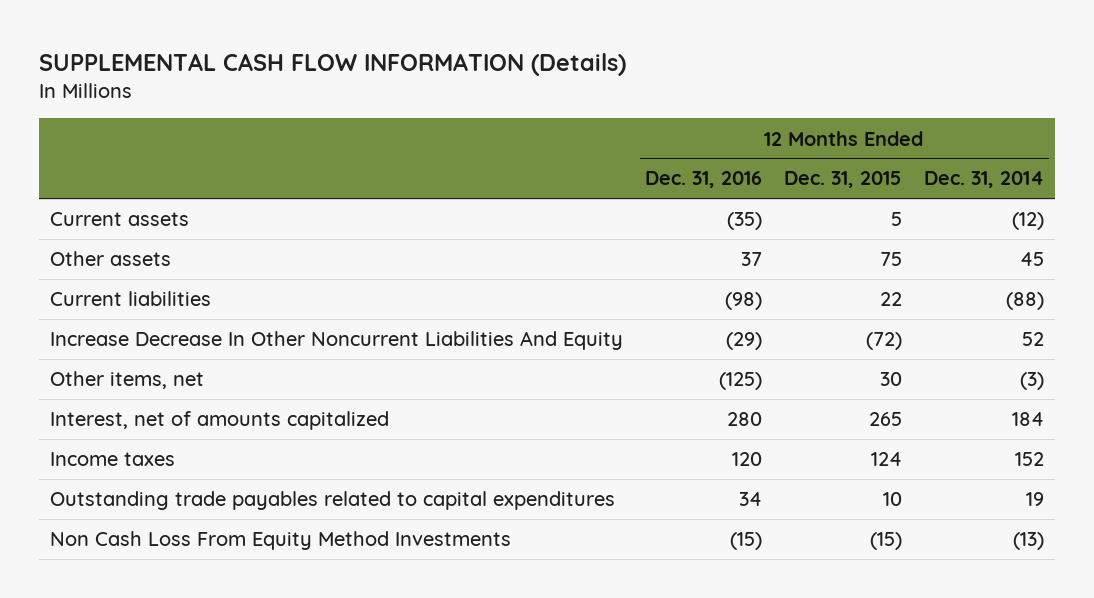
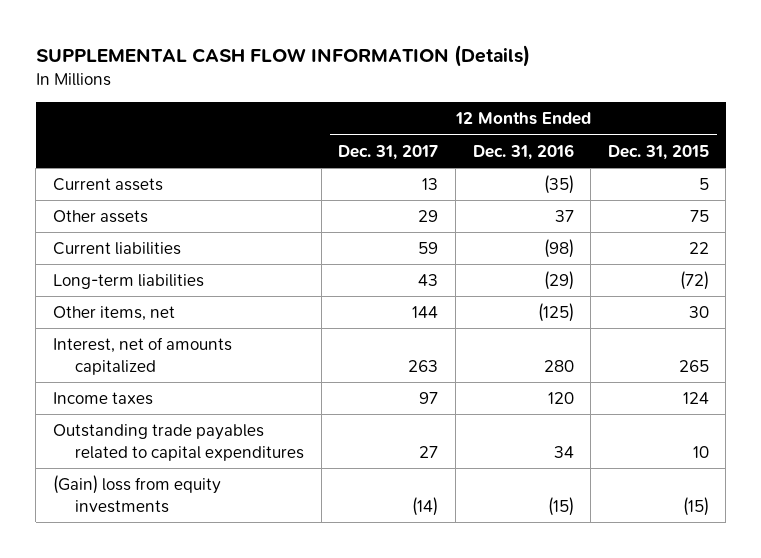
[923,171,1044,189] Dec. 31, 2014 -> none
none -> [338,144,439,160] Dec. 31, 2017
[50,331,624,351] Increase Decrease In Other Noncurrent Liabilities And Equity -> [52,273,204,289] Long-term liabilities
[50,531,512,551] Non Cash Loss From Equity Method Investments -> [52,474,221,513] (Gain) loss from equity investments

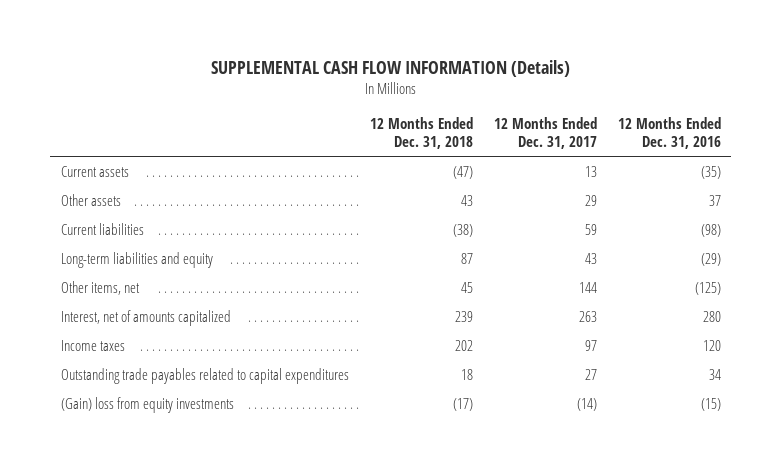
[607,144,709,160] Dec. 31, 2015 -> none
none -> [369,117,473,150] 12 Months Ended Dec. 31, 2018
[52,273,204,289] Long-term liabilities -> [60,251,213,268] Long-term liabilities and equity

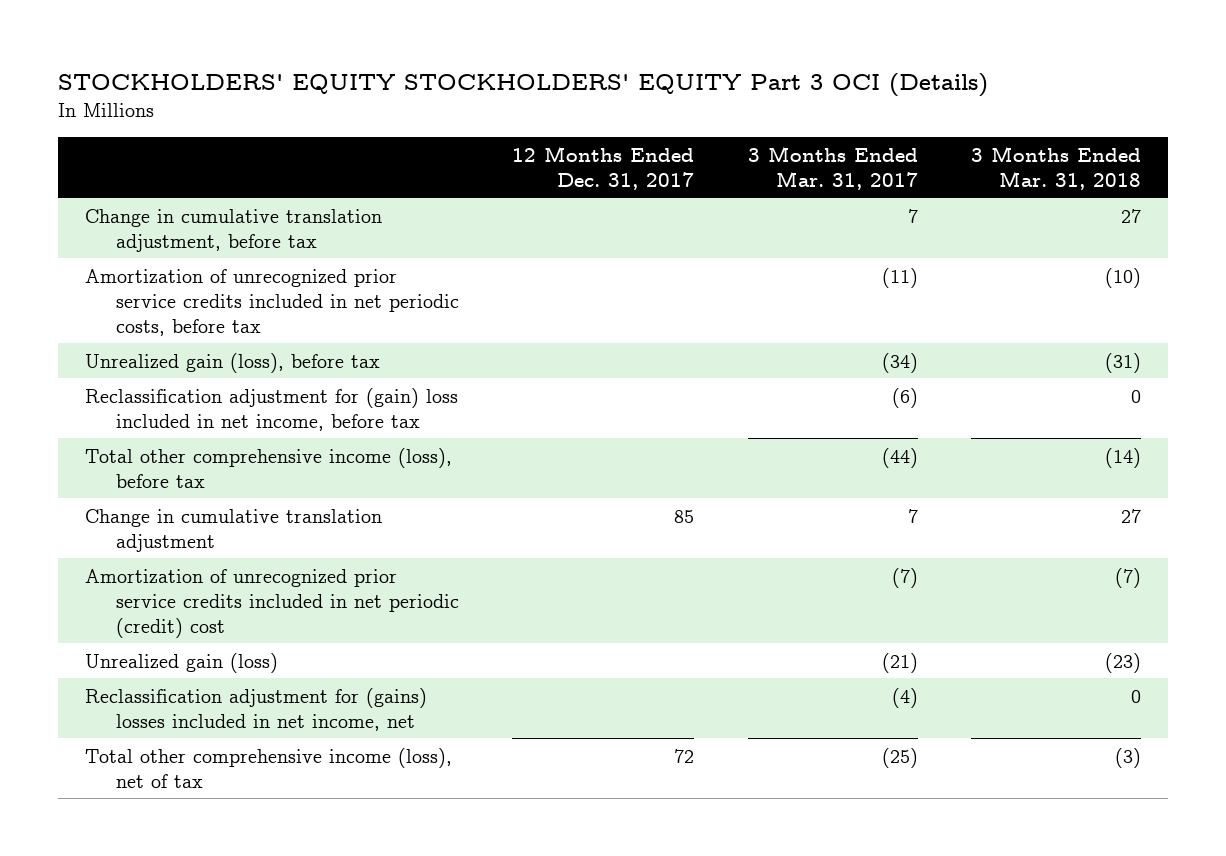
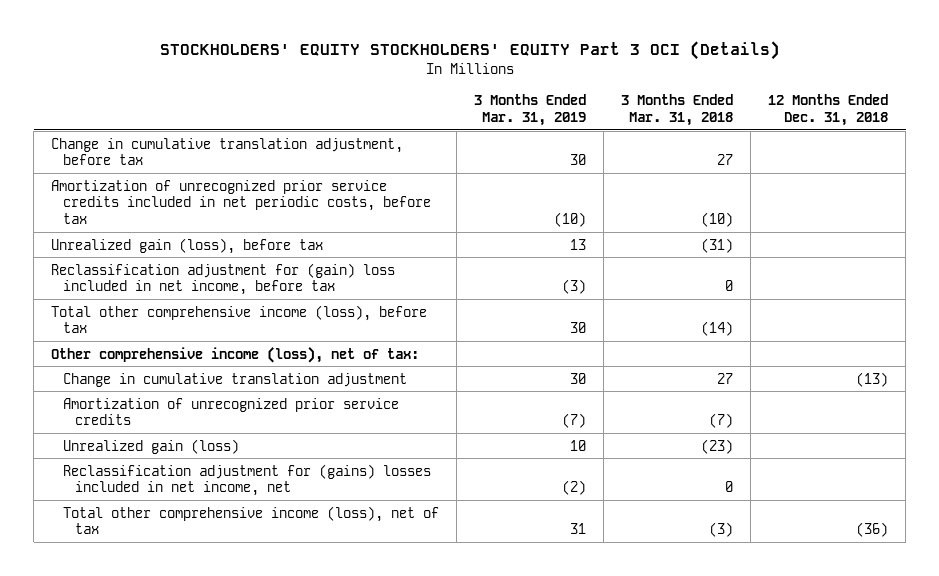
[512,145,695,190] 12 Months Ended Dec. 31, 2017 -> none
[747,145,918,190] 3 Months Ended Mar. 31, 2017 -> none
none -> [474,94,587,126] 3 Months Ended Mar. 31, 2019
none -> [768,94,889,126] 12 Months Ended Dec. 31, 2018
none -> [51,346,420,363] Other comprehensive income (loss), net of tax:
[84,568,459,638] Amortization of unrecognized prior service credits included in net periodic (credit) cost -> [63,397,400,426] Amortization of unrecognized prior service credits

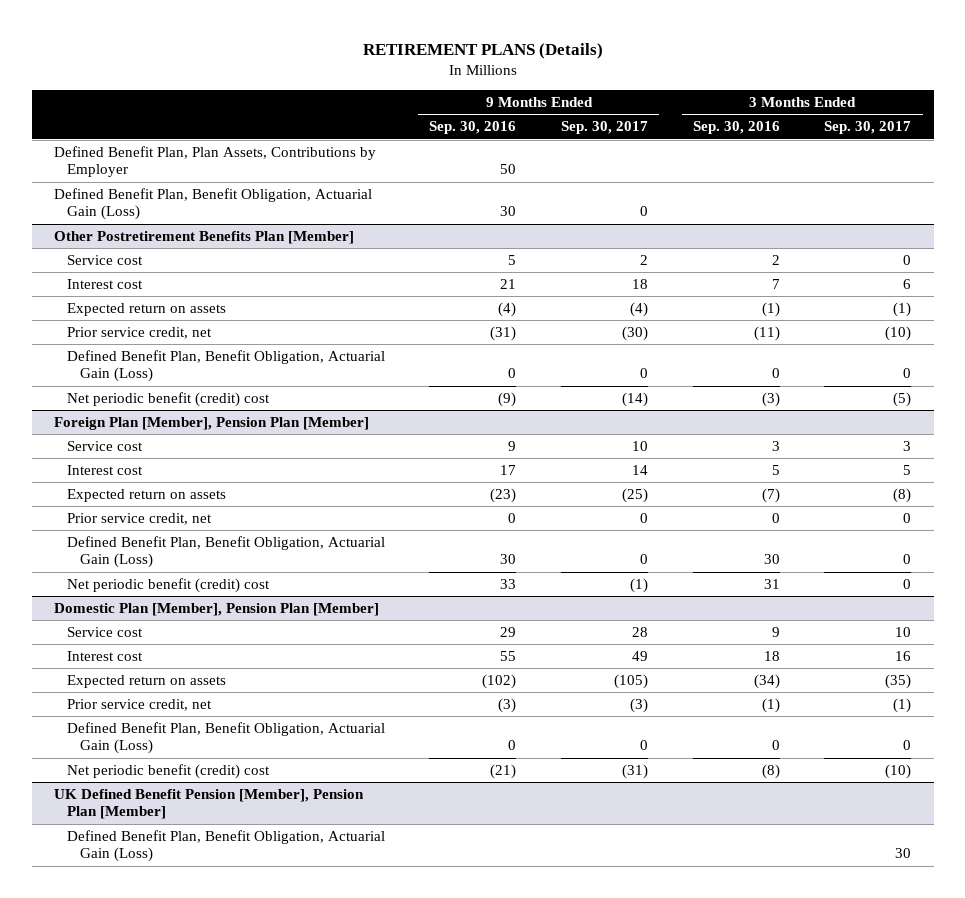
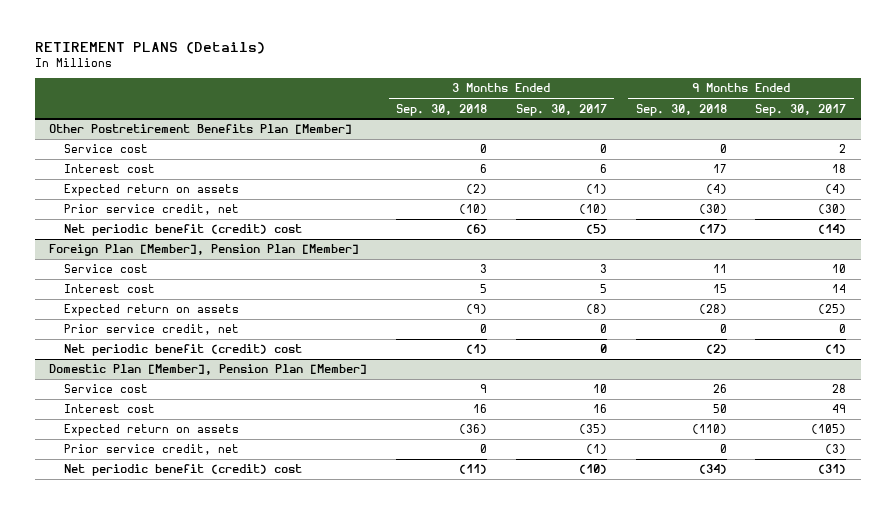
[429,121,517,135] Sep. 30, 2016 -> none
[692,121,780,135] Sep. 30, 2016 -> none
none -> [395,103,487,116] Sep. 30, 2018
none -> [635,103,727,116] Sep. 30, 2018
[54,146,377,178] Defined Benefit Plan, Plan Assets, Contributions by Employer -> none
[54,188,373,221] Defined Benefit Plan, Benefit Obligation, Actuarial Gain (Loss) -> none
[66,350,385,383] Defined Benefit Plan, Benefit Obligation, Actuarial Gain (Loss) -> none
[66,536,385,569] Defined Benefit Plan, Benefit Obligation, Actuarial Gain (Loss) -> none
[66,722,385,755] Defined Benefit Plan, Benefit Obligation, Actuarial Gain (Loss) -> none
[54,789,365,820] UK Defined Benefit Pension [Member], Pension Plan [Member] -> none
[66,830,385,863] Defined Benefit Plan, Benefit Obligation, Actuarial Gain (Loss) -> none

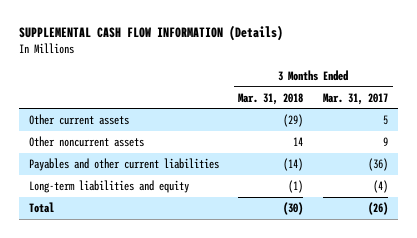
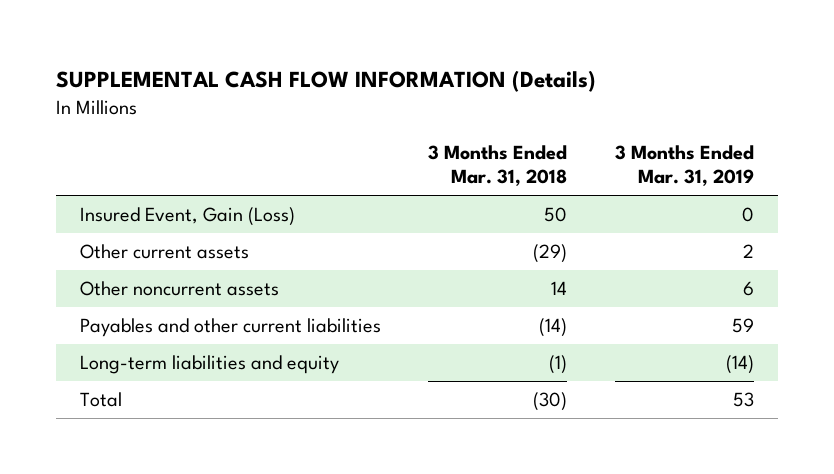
[322,92,388,105] Mar. 31, 2017 -> none
none -> [615,145,755,187] 3 Months Ended Mar. 31, 2019
none -> [79,207,295,227] Insured Event, Gain (Loss)

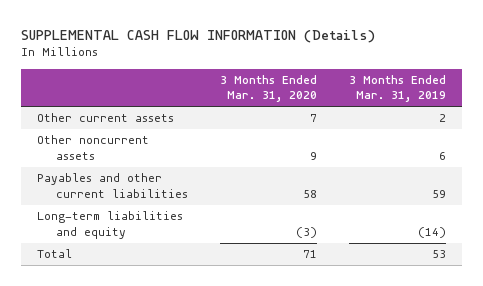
[428,145,568,187] 3 Months Ended Mar. 31, 2018 -> none
none -> [220,74,318,103] 3 Months Ended Mar. 31, 2020
[79,207,295,227] Insured Event, Gain (Loss) -> none

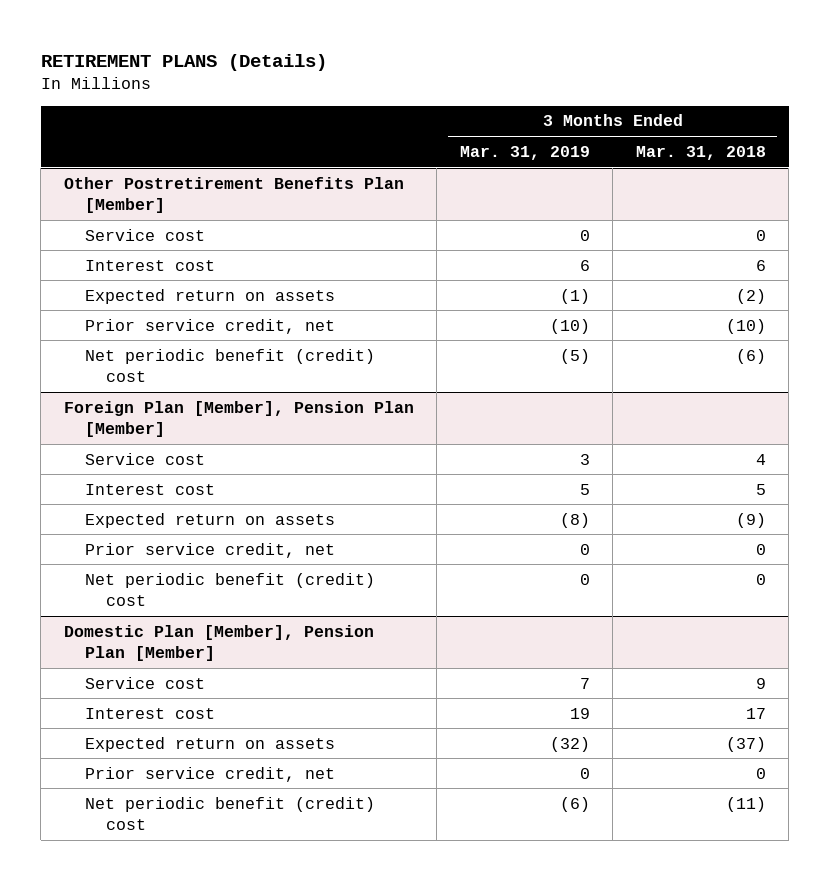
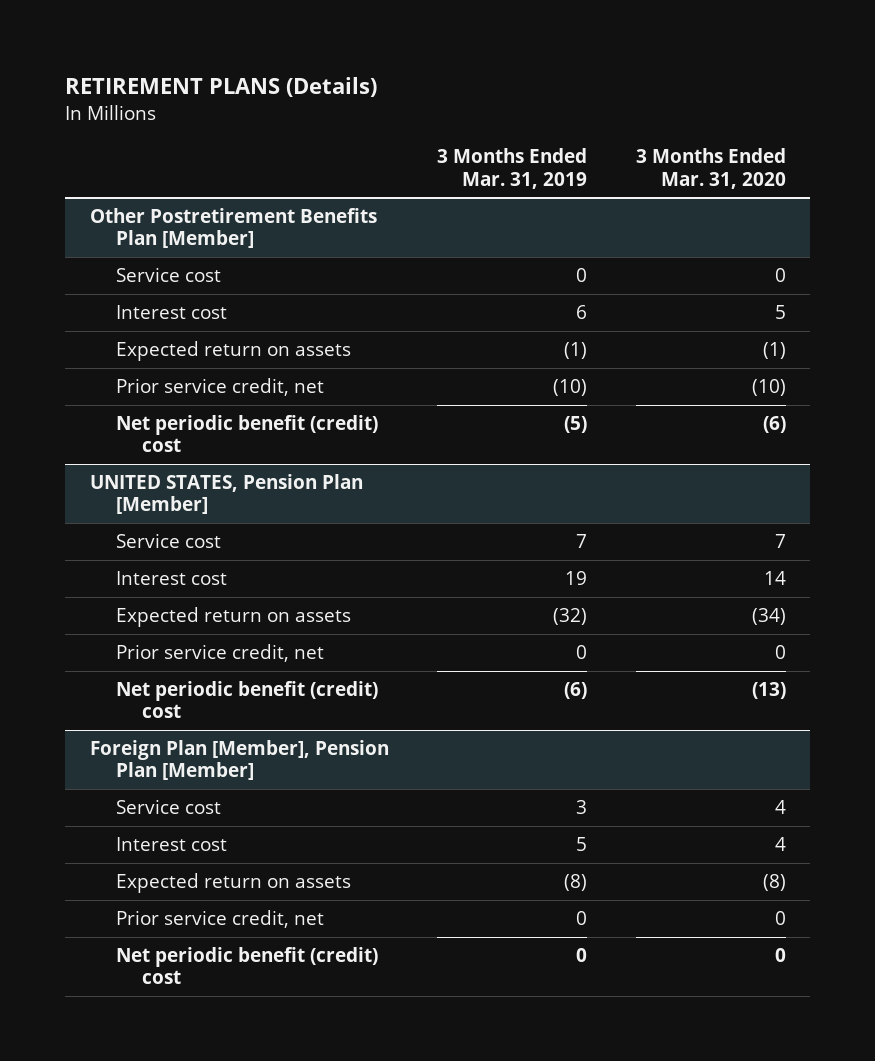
[635,145,766,160] Mar. 31, 2018 -> none
none -> [635,148,786,189] 3 Months Ended Mar. 31, 2020
none -> [89,473,363,515] UNITED STATES, Pension Plan [Member]
none -> [116,532,222,548] Service cost
none -> [116,570,228,585] Interest cost
none -> [116,606,352,627] Expected return on assets
none -> [116,643,325,662] Prior service credit, net
none -> [116,680,379,719] Net periodic benefit (credit) cost
[63,624,374,661] Domestic Plan [Member], Pension Plan [Member] -> none
[85,676,206,689] Service cost -> none
[85,707,216,719] Interest cost -> none
[85,736,336,752] Expected return on assets -> none
[85,766,336,782] Prior service credit, net -> none
[85,796,376,830] Net periodic benefit (credit) cost -> none

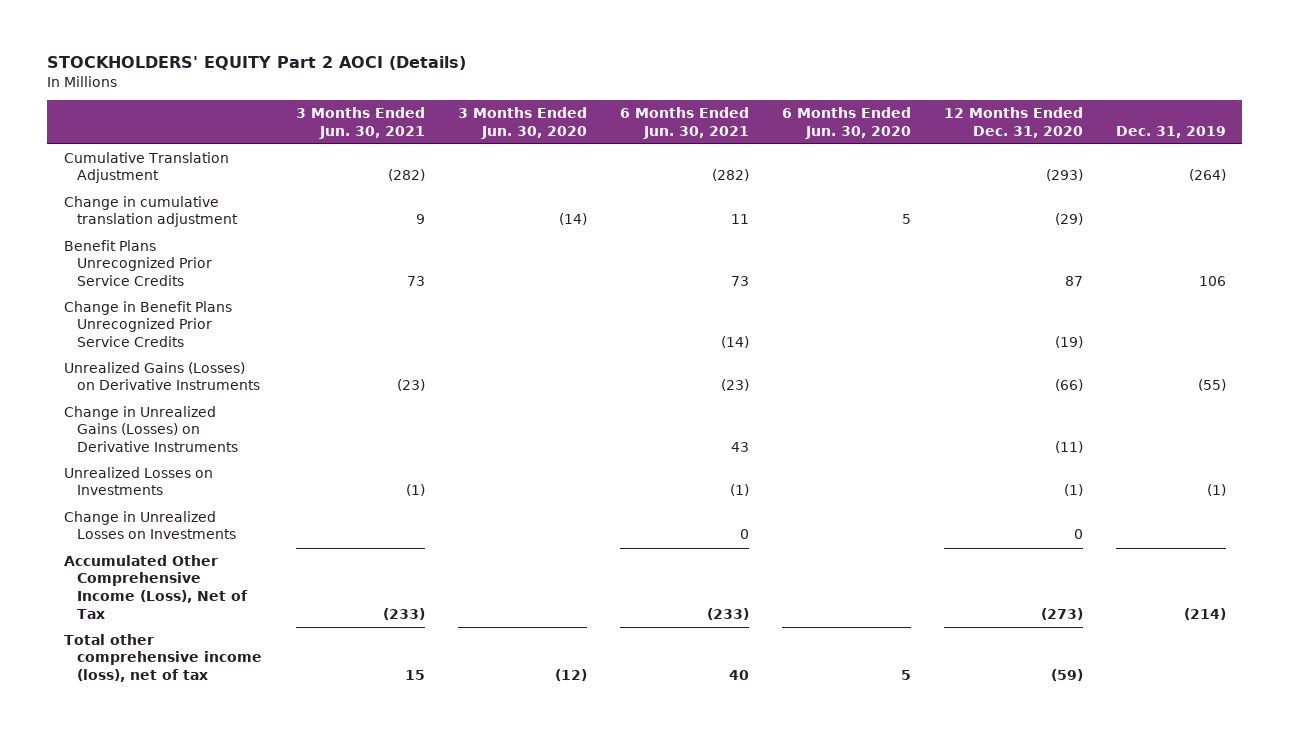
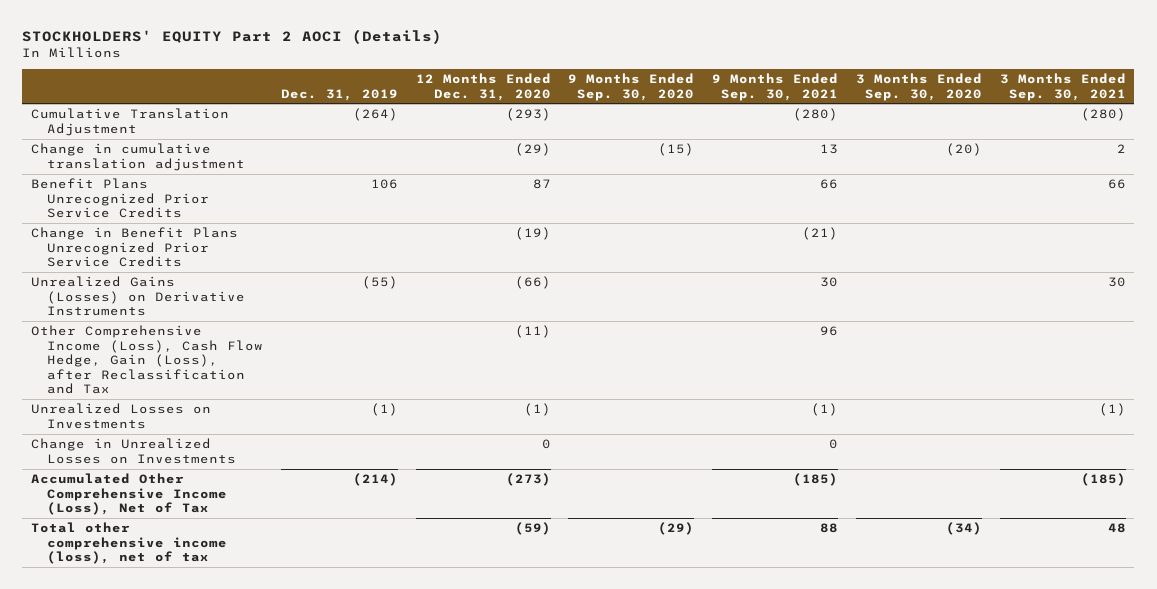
[295,107,425,139] 3 Months Ended Jun. 30, 2021 -> none
[457,107,587,139] 3 Months Ended Jun. 30, 2020 -> none
[619,107,749,139] 6 Months Ended Jun. 30, 2021 -> none
[781,107,911,139] 6 Months Ended Jun. 30, 2020 -> none
none -> [568,73,695,101] 9 Months Ended Sep. 30, 2020
none -> [712,73,839,101] 9 Months Ended Sep. 30, 2021
none -> [855,73,982,101] 3 Months Ended Sep. 30, 2020
none -> [999,73,1126,101] 3 Months Ended Sep. 30, 2021
[63,405,239,452] Change in Unrealized Gains (Losses) on Derivative Instruments -> none
none -> [31,325,264,395] Other Comprehensive Income (Loss), Cash Flow Hedge, Gain (Loss), after Reclassification and Tax

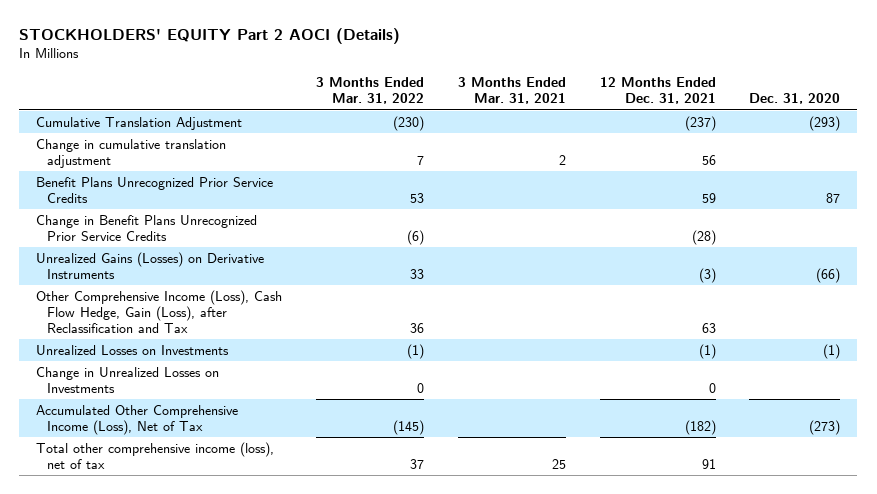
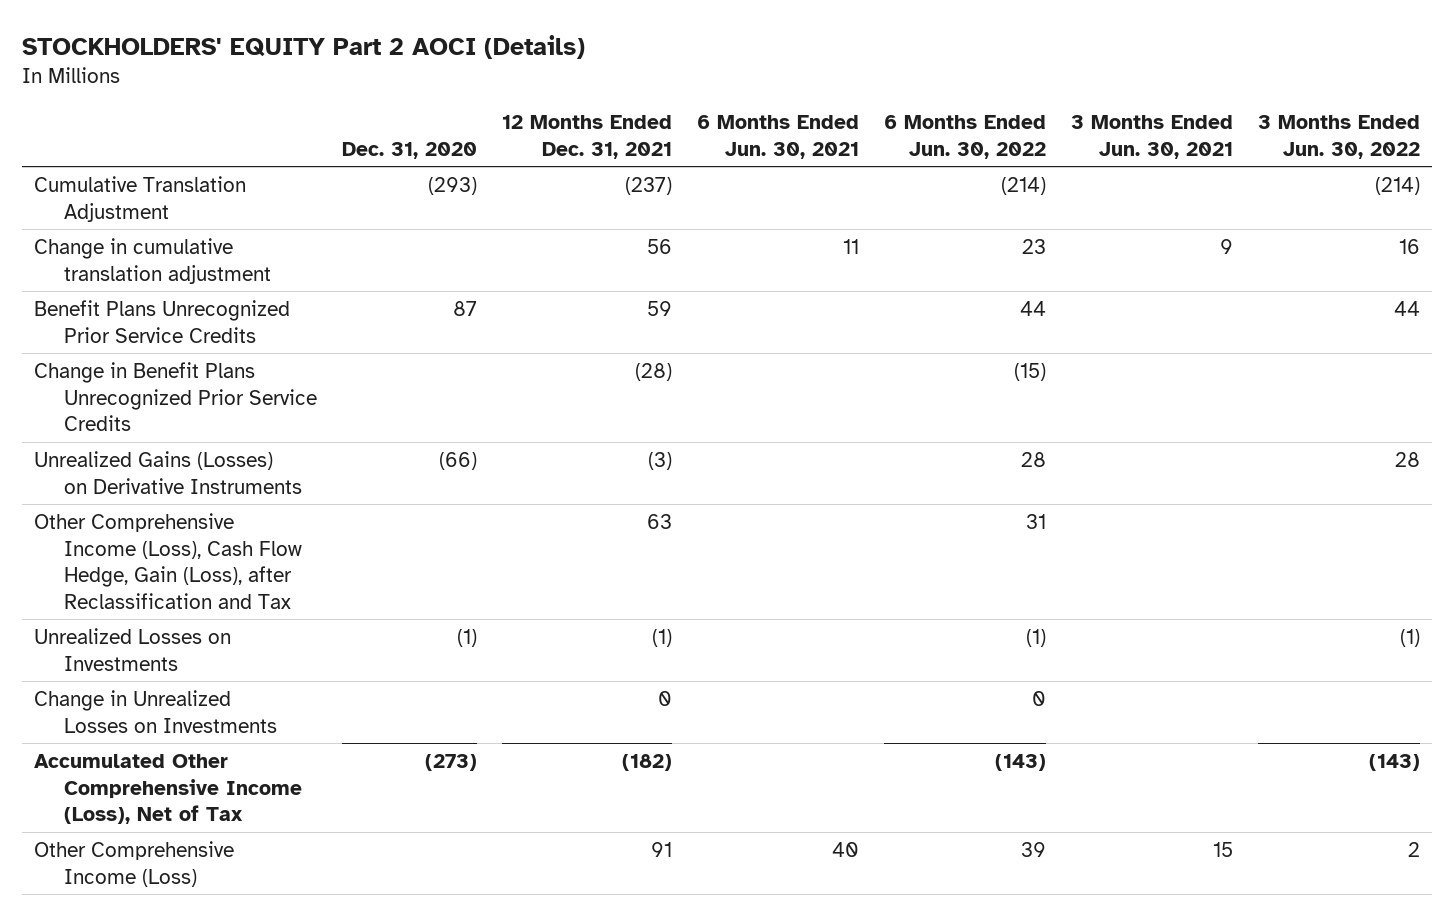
[316,77,425,105] 3 Months Ended Mar. 31, 2022 -> none
[457,77,566,105] 3 Months Ended Mar. 31, 2021 -> none
none -> [696,115,859,159] 6 Months Ended Jun. 30, 2021
none -> [883,115,1046,159] 6 Months Ended Jun. 30, 2022
none -> [1070,115,1233,159] 3 Months Ended Jun. 30, 2021
none -> [1257,115,1420,159] 3 Months Ended Jun. 30, 2022
[36,441,275,469] Total other comprehensive income (loss), net of tax -> [34,840,235,887] Other Comprehensive Income (Loss)

